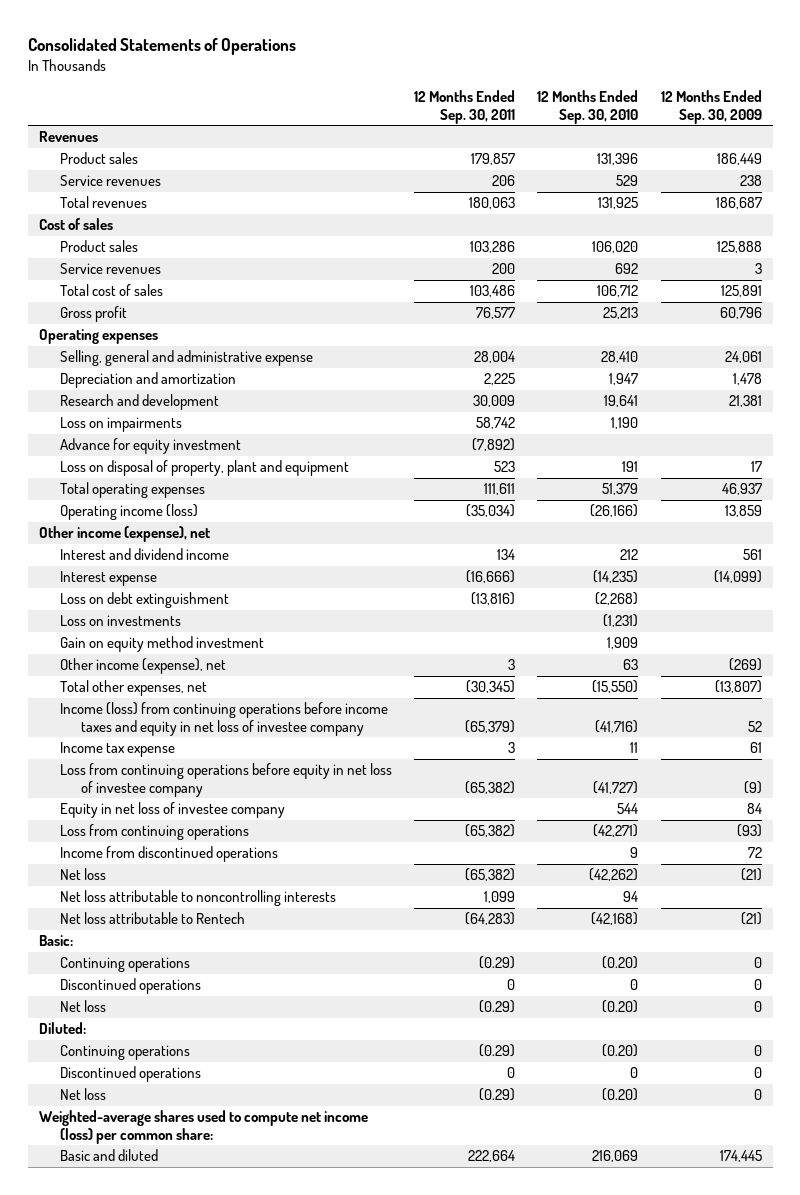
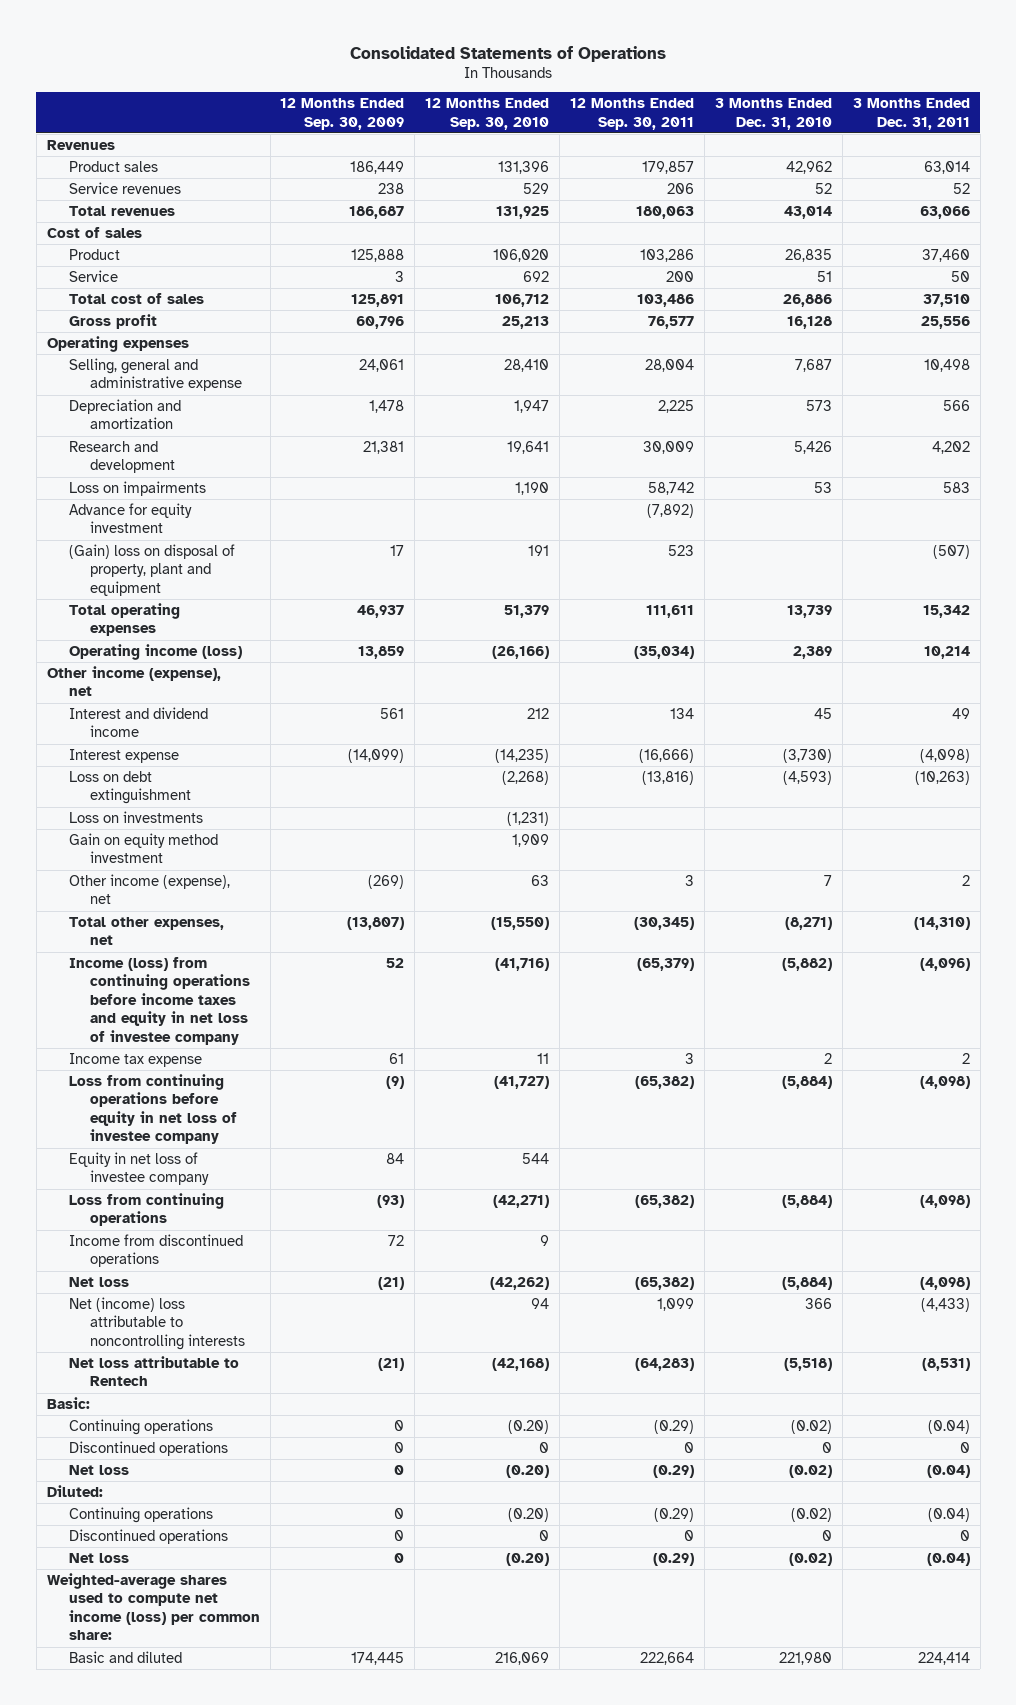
none -> [714,98,832,130] 3 Months Ended Dec. 31, 2010
none -> [852,98,970,130] 3 Months Ended Dec. 31, 2011
[60,240,139,253] Product sales -> [68,248,120,260] Product
[60,263,162,275] Service revenues -> [68,269,118,282] Service
[60,460,350,477] Loss on disposal of property, plant and equipment -> [68,543,235,596] (Gain) loss on disposal of property, plant and equipment
[60,890,337,907] Net loss attributable to noncontrolling interests -> [68,1296,246,1350] Net (income) loss attributable to noncontrolling interests

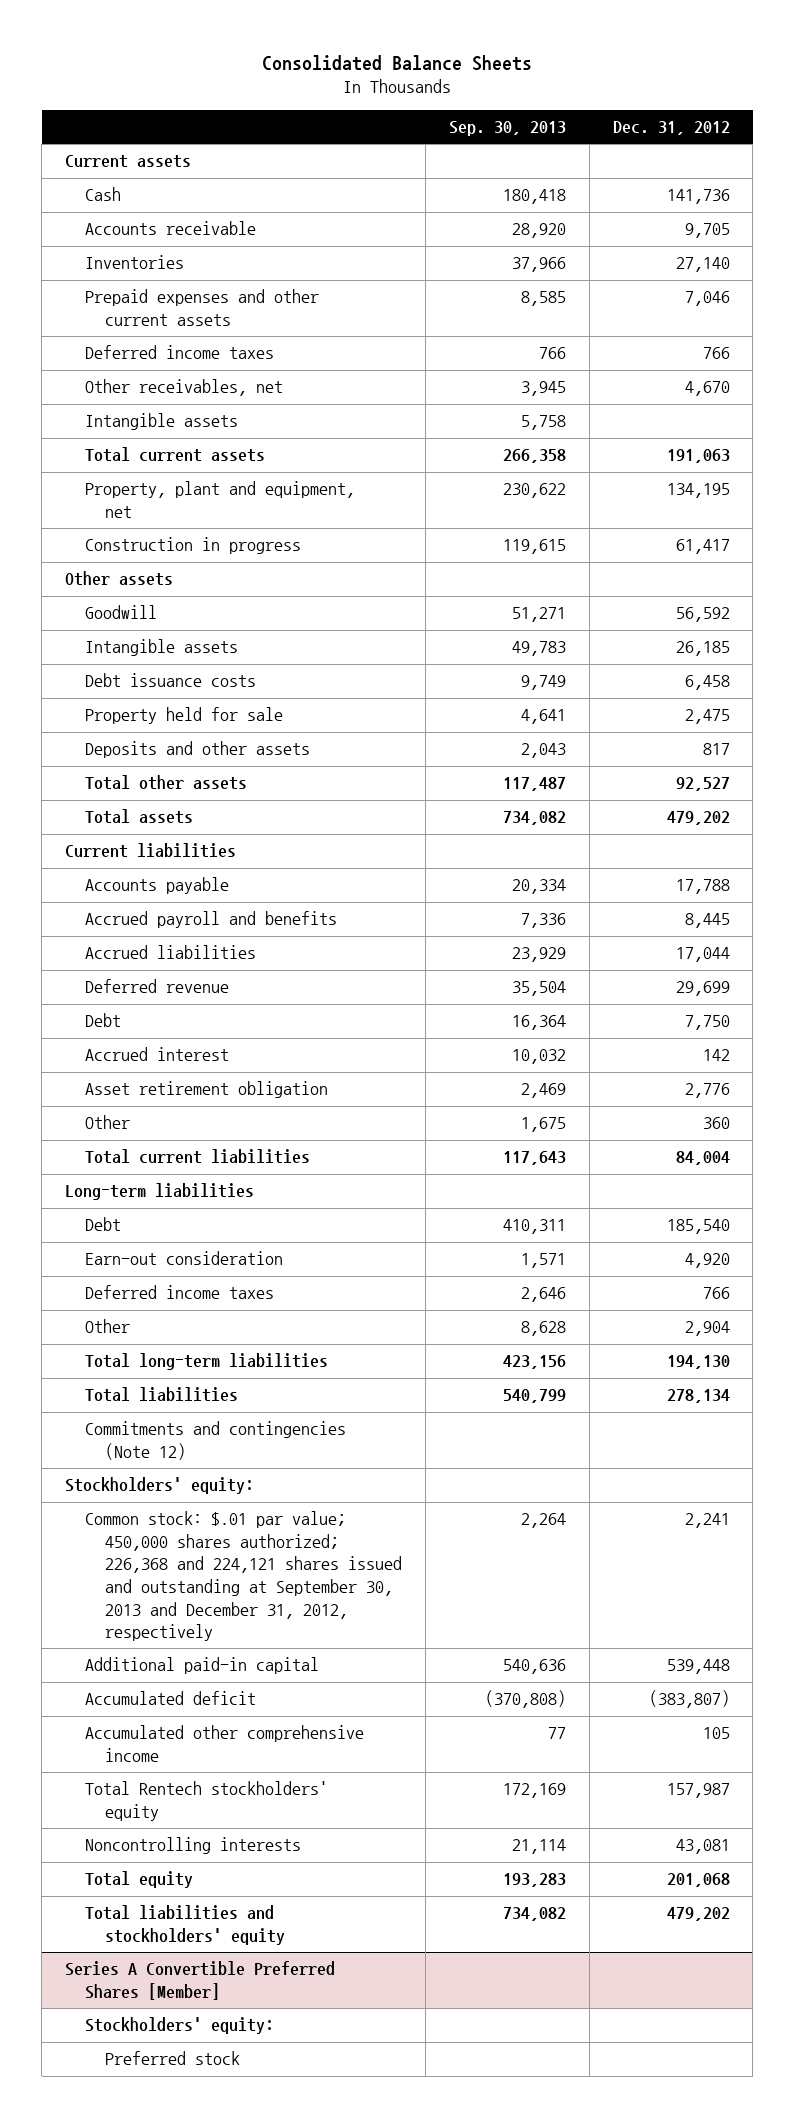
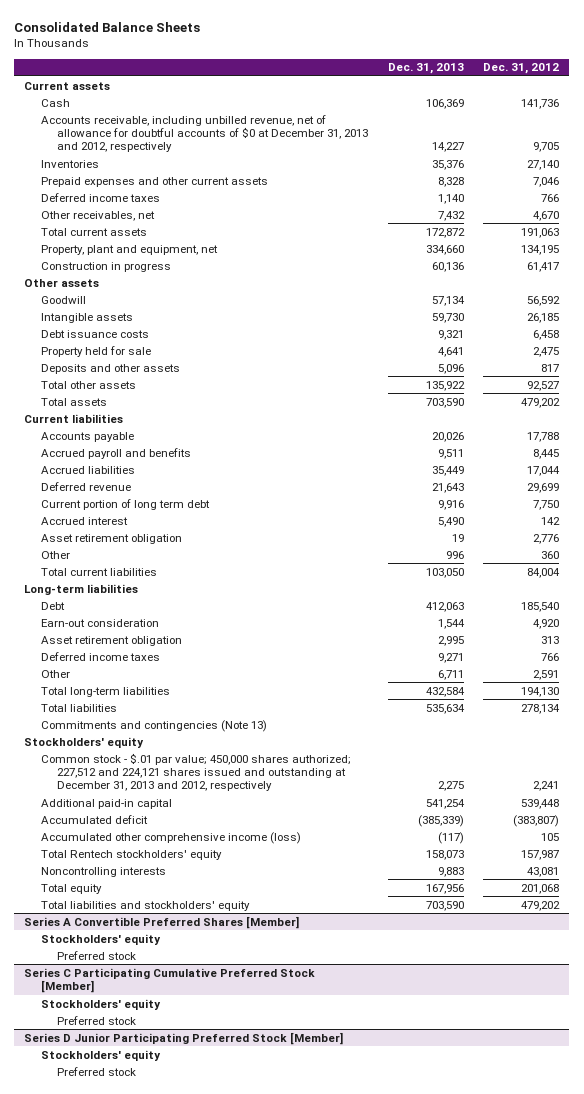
[448,120,566,136] Sep. 30, 2013 -> none
none -> [387,63,464,75] Dec. 31, 2013
[85,221,257,236] Accounts receivable -> [40,114,368,153] Accounts receivable, including unbilled revenue, net of allowance for doubtful accounts of $0 at December 31, 2013 and 2012, respectively
[85,413,239,431] Intangible assets -> none
[85,1013,122,1028] Debt -> [40,498,210,510] Current portion of long term debt
none -> [40,635,182,646] Asset retirement obligation
[684,1321,730,1337] 2,904 -> [533,669,560,680] 2,591
[85,1421,347,1460] Commitments and contingencies (Note 12) -> [40,719,267,732] Commitments and contingencies (Note 13)
[65,1477,255,1495] Stockholders' equity: -> [24,736,145,748] Stockholders' equity
[85,1511,403,1642] Common stock: $.01 par value; 450,000 shares authorized; 226,368 and 224,121 shares issued and outstanding at September 30, 2013 and December 31, 2012, respectively -> [40,752,351,792] Common stock - $.01 par value; 450,000 shares authorized; 227,512 and 224,121 shares issued and outstanding at December 31, 2013 and 2012, respectively
[85,1725,365,1762] Accumulated other comprehensive income -> [40,831,301,844] Accumulated other comprehensive income (loss)
[85,2017,275,2035] Stockholders' equity: -> [40,933,161,945] Stockholders' equity
none -> [24,967,316,993] Series C Participating Cumulative Preferred Stock [Member]
none -> [40,998,161,1010] Stockholders' equity
none -> [56,1015,136,1025] Preferred stock
none -> [24,1031,344,1045] Series D Junior Participating Preferred Stock [Member]
none -> [40,1049,161,1061] Stockholders' equity
none -> [56,1066,136,1076] Preferred stock

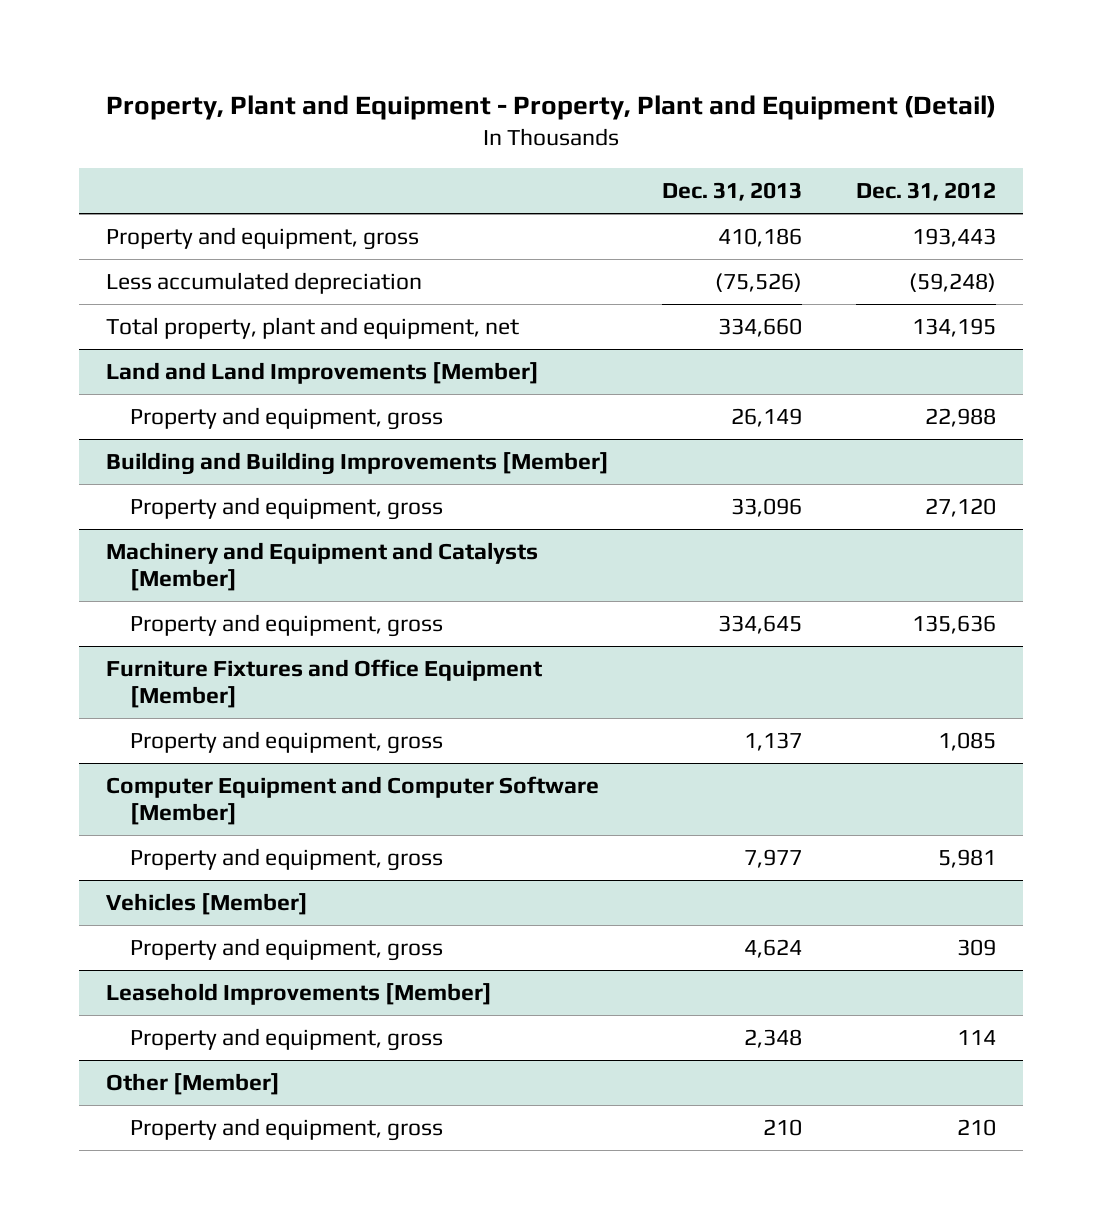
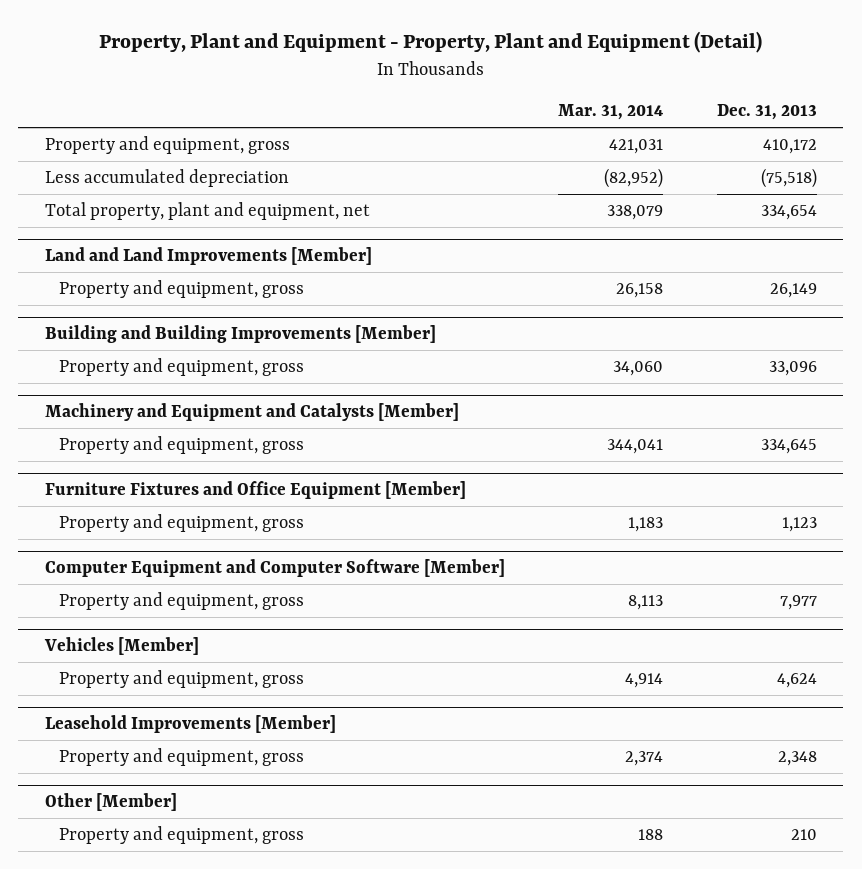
[855,182,996,202] Dec. 31, 2012 -> none
none -> [558,104,664,121] Mar. 31, 2014
[718,227,803,247] 410,186 -> [762,139,817,155] 410,172
[715,272,803,292] (75,526) -> [760,168,817,189] (75,518)
[718,317,803,337] 334,660 -> [760,205,817,221] 334,654
[744,731,803,751] 1,137 -> [781,517,817,533] 1,123

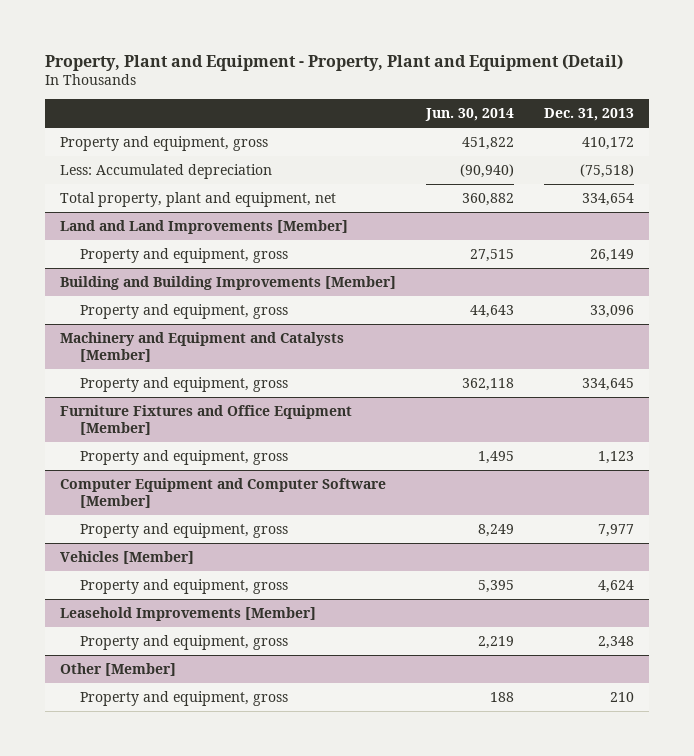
[558,104,664,121] Mar. 31, 2014 -> none
none -> [424,108,514,122] Jun. 30, 2014
[44,169,289,188] Less accumulated depreciation -> [59,163,272,179] Less: Accumulated depreciation

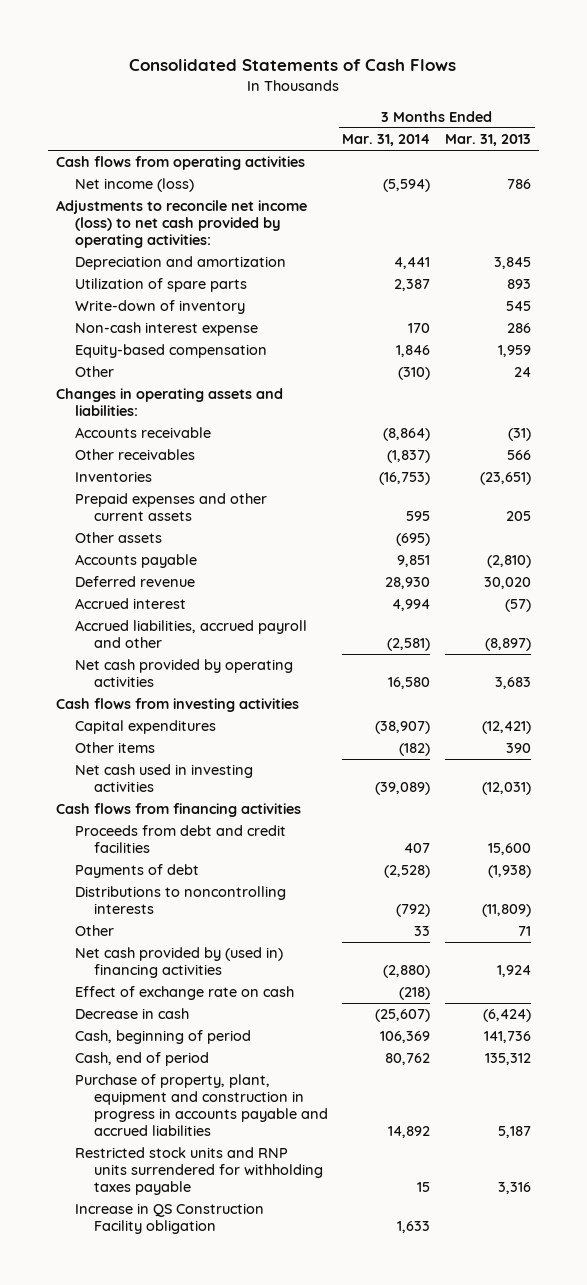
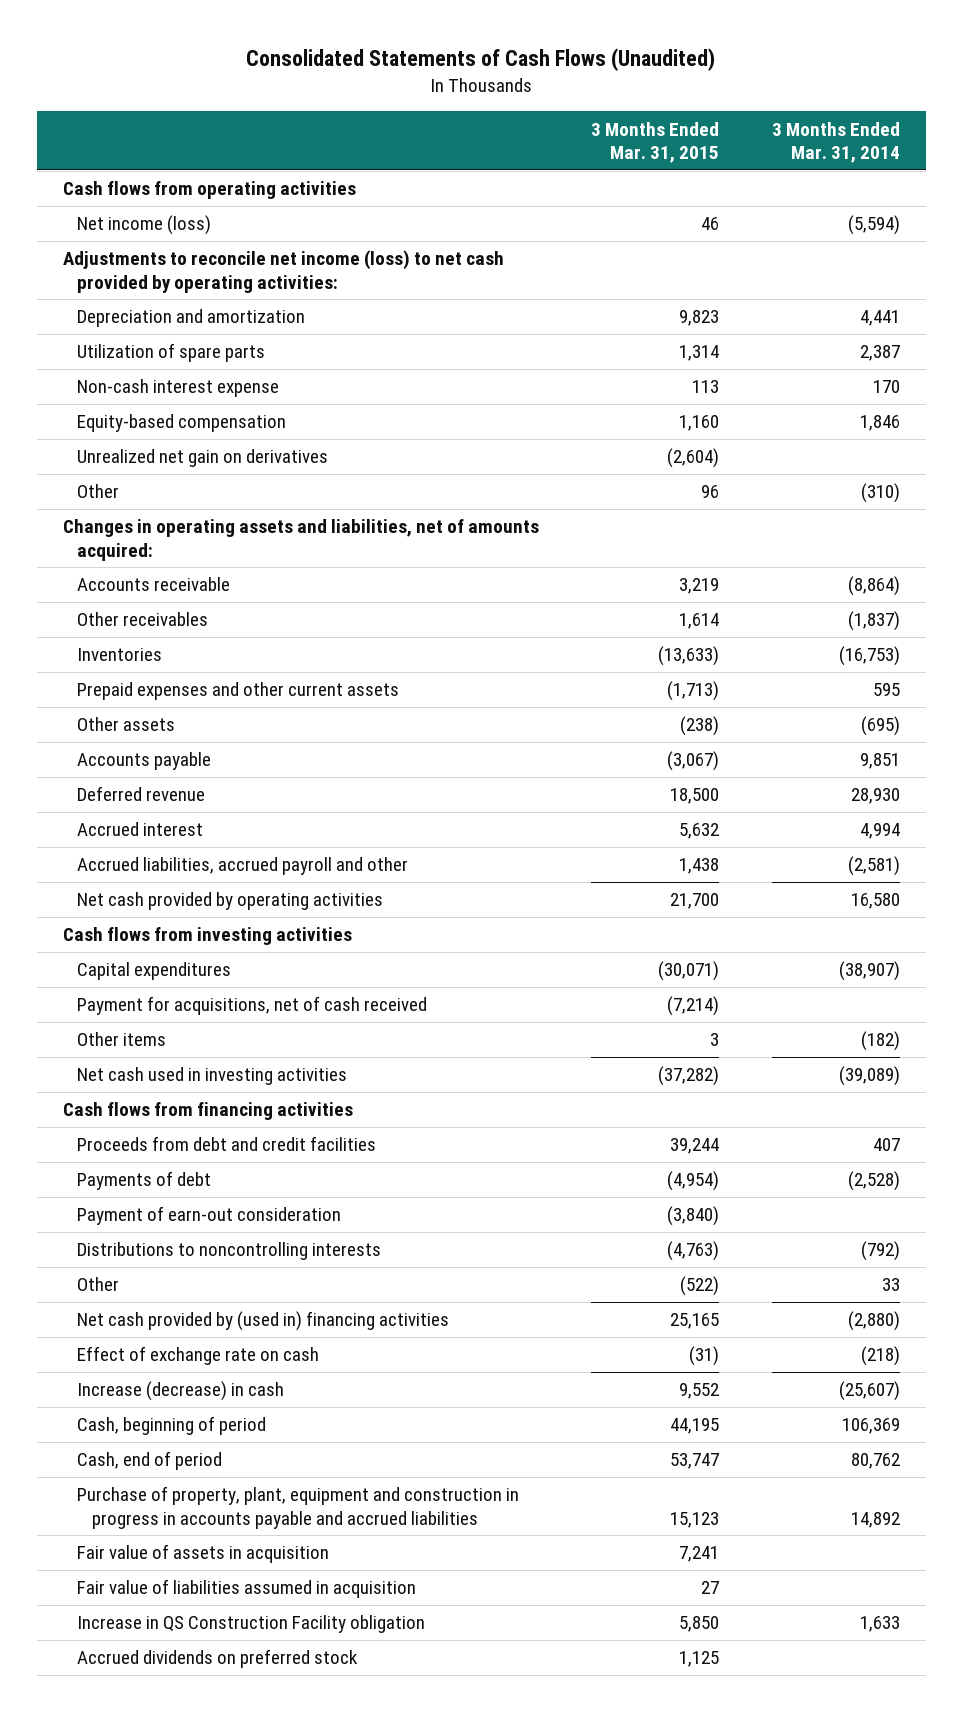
[129,59,457,72] Consolidated Statements of Cash Flows -> [246,48,716,72] Consolidated Statements of Cash Flows (Unaudited)
[445,134,532,147] Mar. 31, 2013 -> none
none -> [591,121,720,163] 3 Months Ended Mar. 31, 2015
[74,300,245,315] Write-down of inventory -> none
none -> [77,449,329,468] Unrealized net gain on derivatives
[55,388,283,417] Changes in operating assets and liabilities: -> [63,519,540,561] Changes in operating assets and liabilities, net of amounts acquired:
none -> [77,996,428,1016] Payment for acquisitions, net of cash received
none -> [77,1206,342,1226] Payment of earn-out consideration
[74,1008,189,1020] Decrease in cash -> [77,1381,285,1402] Increase (decrease) in cash
[74,1147,323,1196] Restricted stock units and RNP units surrendered for withholding taxes payable -> none
none -> [77,1544,330,1564] Fair value of assets in acquisition
none -> [77,1579,417,1599] Fair value of liabilities assumed in acquisition
none -> [77,1649,359,1669] Accrued dividends on preferred stock

